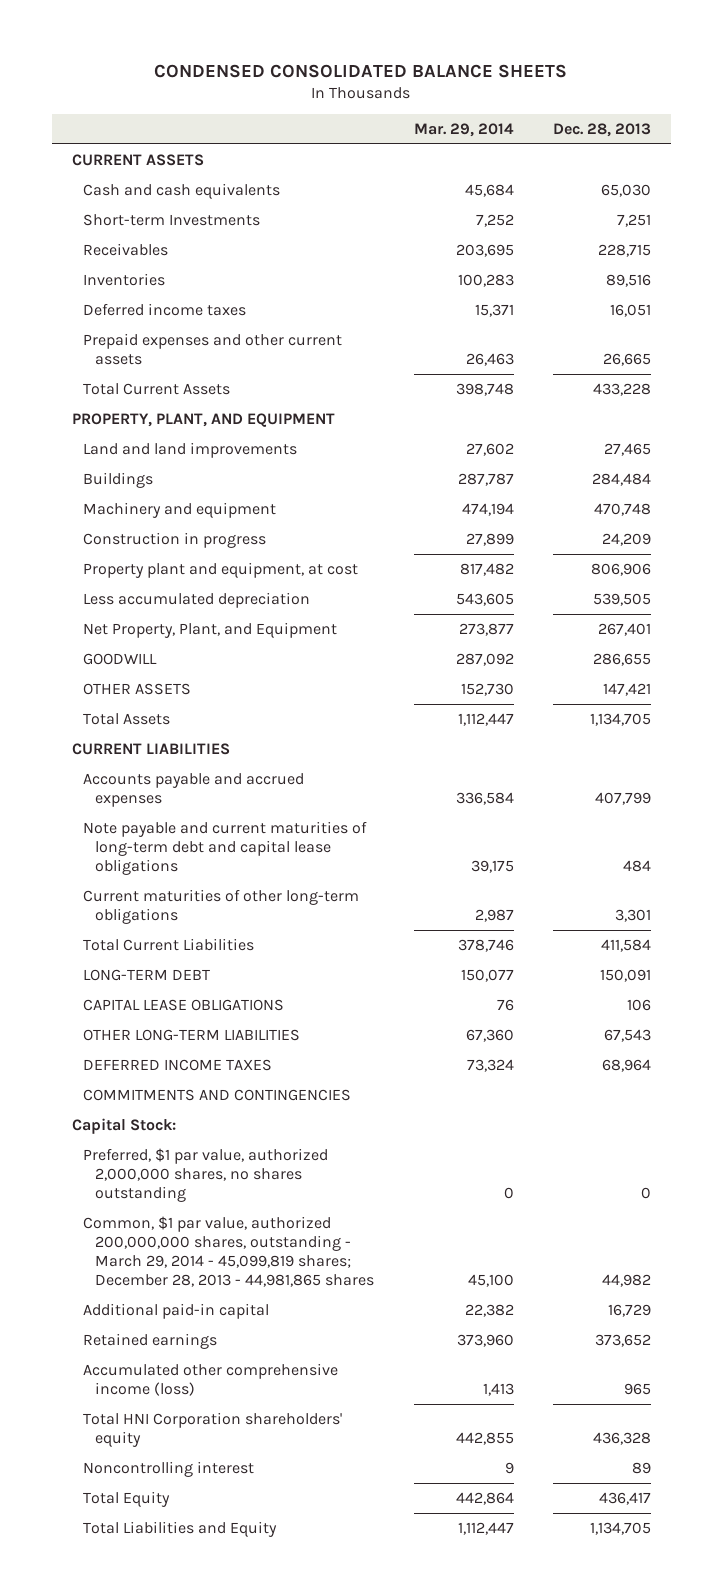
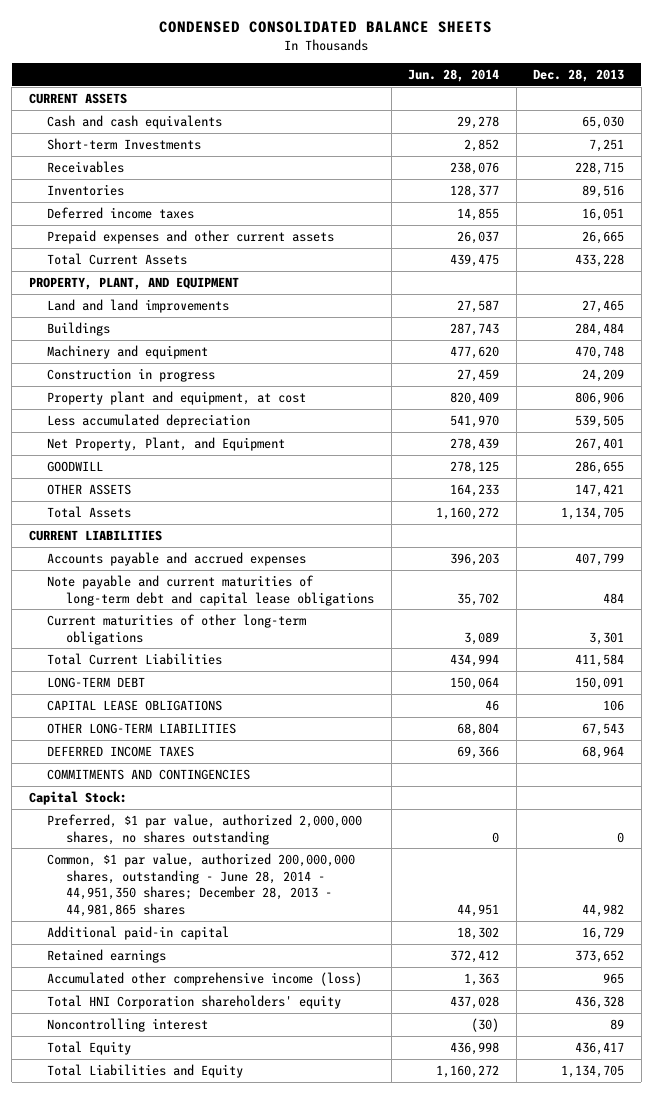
[413,122,514,137] Mar. 29, 2014 -> none
none -> [408,68,500,82] Jun. 28, 2014
[83,1215,375,1288] Common, $1 par value, authorized 200,000,000 shares, outstanding - March 29, 2014 - 45,099,819 shares; December 28, 2013 - 44,981,865 shares -> [47,853,356,917] Common, $1 par value, authorized 200,000,000 shares, outstanding - June 28, 2014 - 44,951,350 shares; December 28, 2013 - 44,981,865 shares

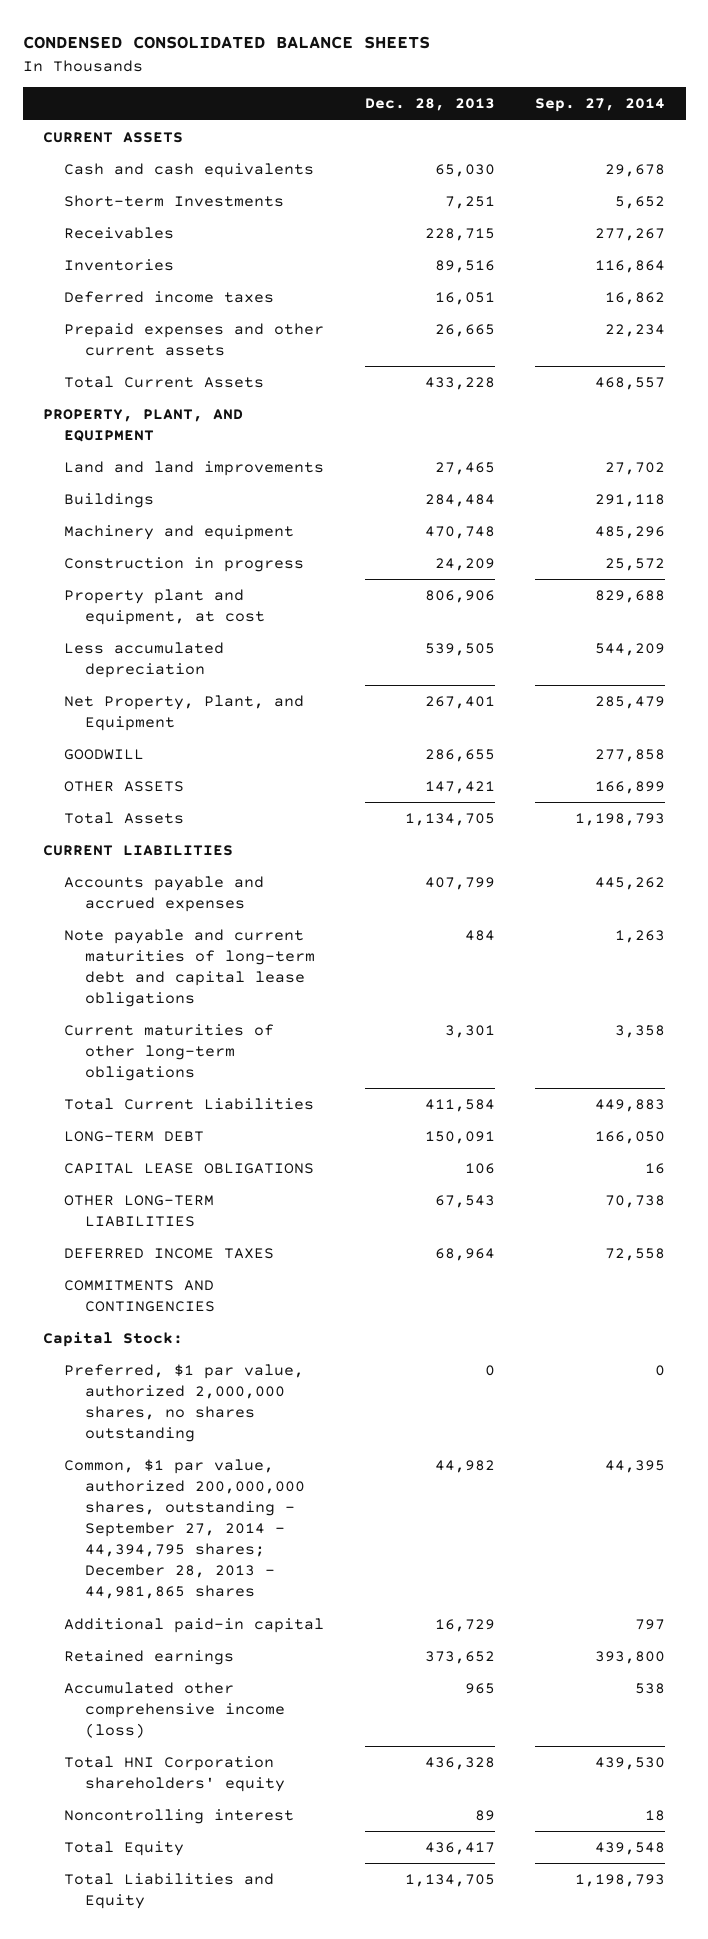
[408,68,500,82] Jun. 28, 2014 -> none
none -> [535,98,666,113] Sep. 27, 2014
[47,853,356,917] Common, $1 par value, authorized 200,000,000 shares, outstanding - June 28, 2014 - 44,951,350 shares; December 28, 2013 - 44,981,865 shares -> [64,1459,306,1600] Common, $1 par value, authorized 200,000,000 shares, outstanding - September 27, 2014 - 44,394,795 shares; December 28, 2013 - 44,981,865 shares

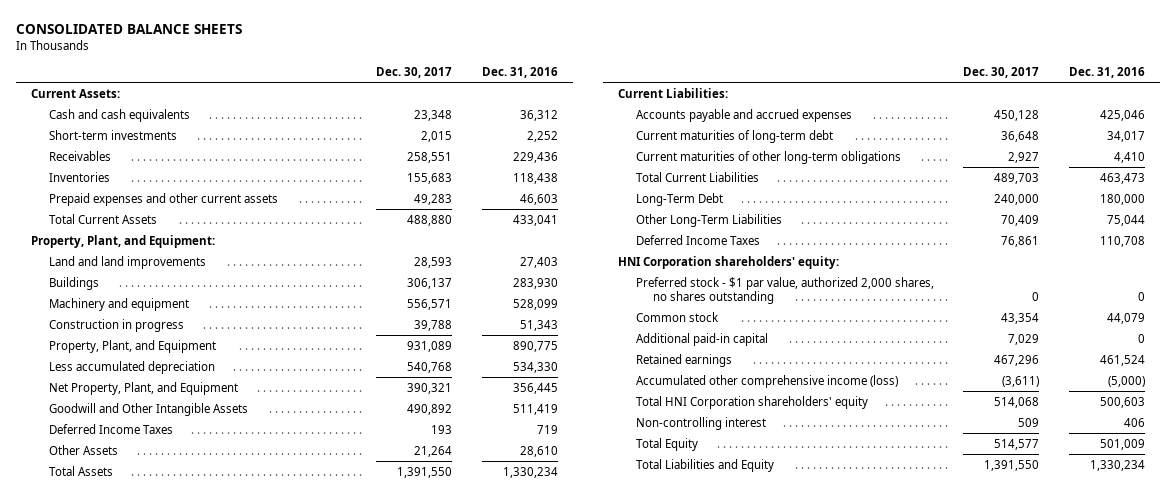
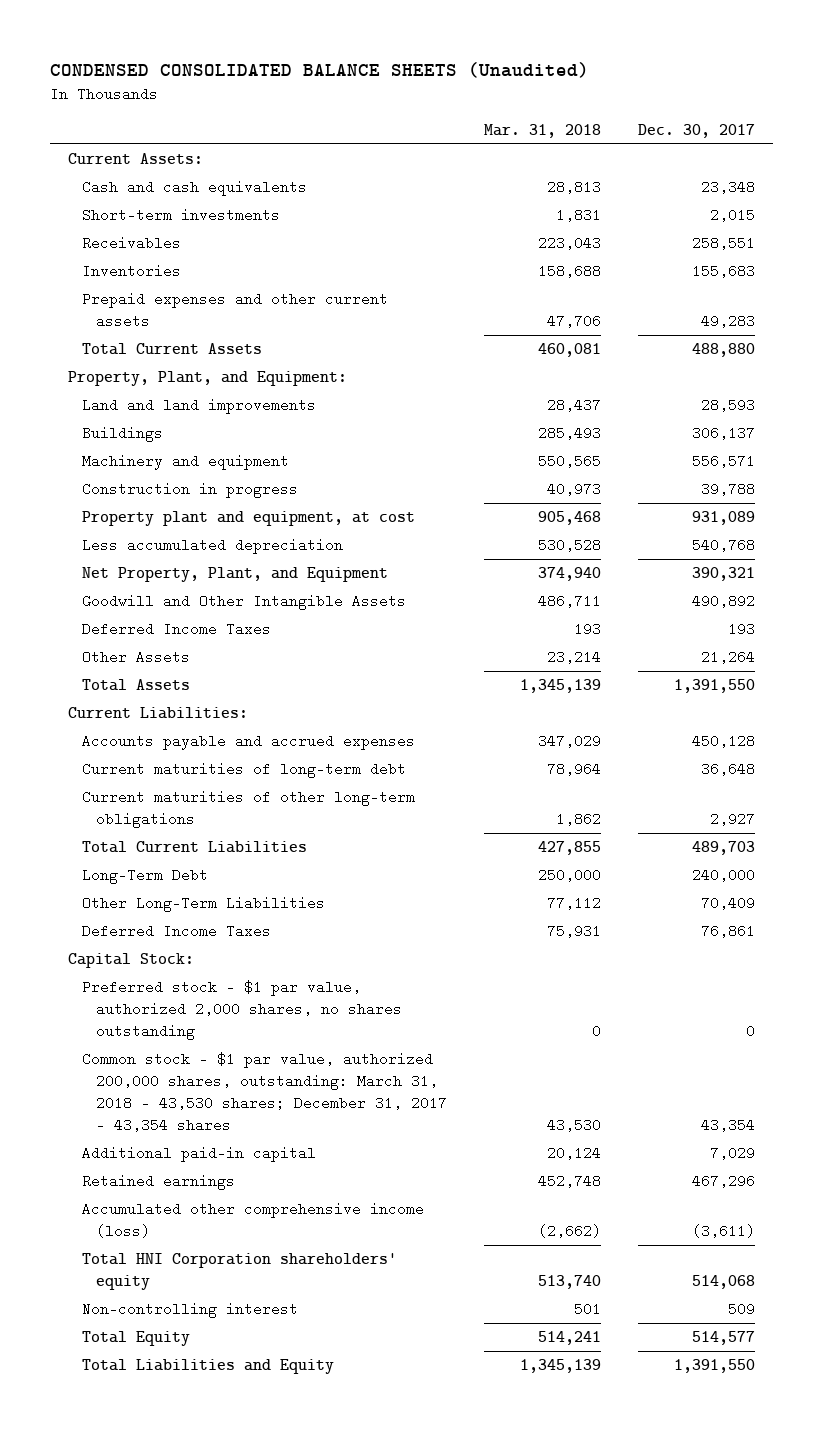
[15,23,242,34] CONSOLIDATED BALANCE SHEETS -> [49,61,589,78] CONDENSED CONSOLIDATED BALANCE SHEETS (Unaudited)
[482,67,559,79] Dec. 31, 2016 -> none
none -> [483,123,601,138] Mar. 31, 2018
[48,339,216,353] Property, Plant, and Equipment -> [81,511,415,527] Property plant and equipment, at cost
[617,255,839,269] HNI Corporation shareholders' equity: -> none
none -> [68,953,195,969] Capital Stock:
[635,311,719,322] Common stock -> [81,1052,447,1132] Common stock - $1 par value, authorized 200,000 shares, outstanding: March 31, 2018 - 43,530 shares; December 31, 2017 - 43,354 shares

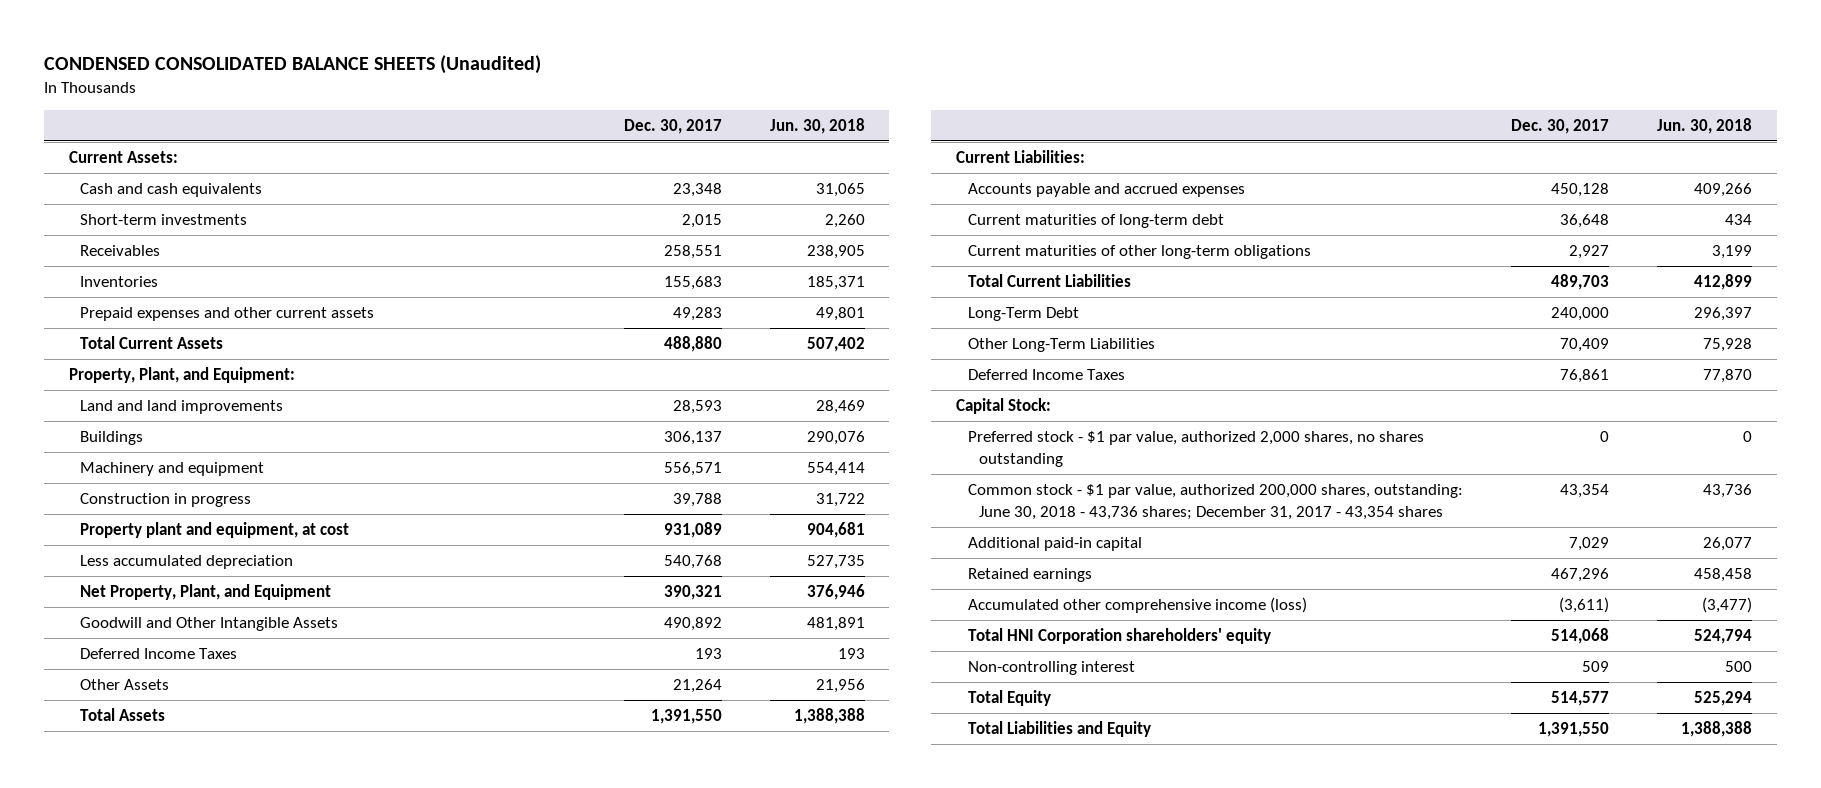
[483,123,601,138] Mar. 31, 2018 -> none
none -> [770,117,866,134] Jun. 30, 2018
[81,1052,447,1132] Common stock - $1 par value, authorized 200,000 shares, outstanding: March 31, 2018 - 43,530 shares; December 31, 2017 - 43,354 shares -> [967,483,1463,520] Common stock - $1 par value, authorized 200,000 shares, outstanding: June 30, 2018 - 43,736 shares; December 31, 2017 - 43,354 shares

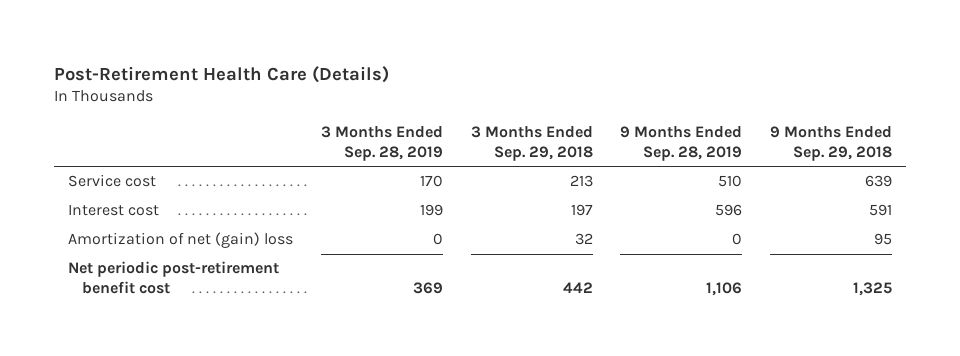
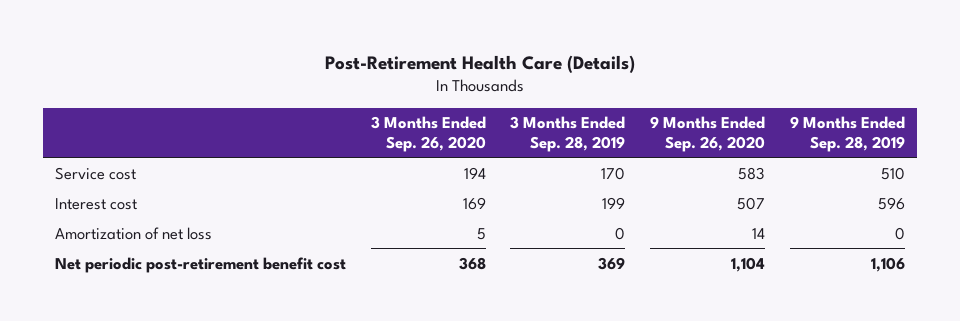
[470,126,593,161] 3 Months Ended Sep. 29, 2018 -> none
[770,126,893,161] 9 Months Ended Sep. 29, 2018 -> none
none -> [370,116,486,152] 3 Months Ended Sep. 26, 2020
none -> [649,116,765,152] 9 Months Ended Sep. 26, 2020
[68,232,294,249] Amortization of net (gain) loss -> [55,226,213,240] Amortization of net loss

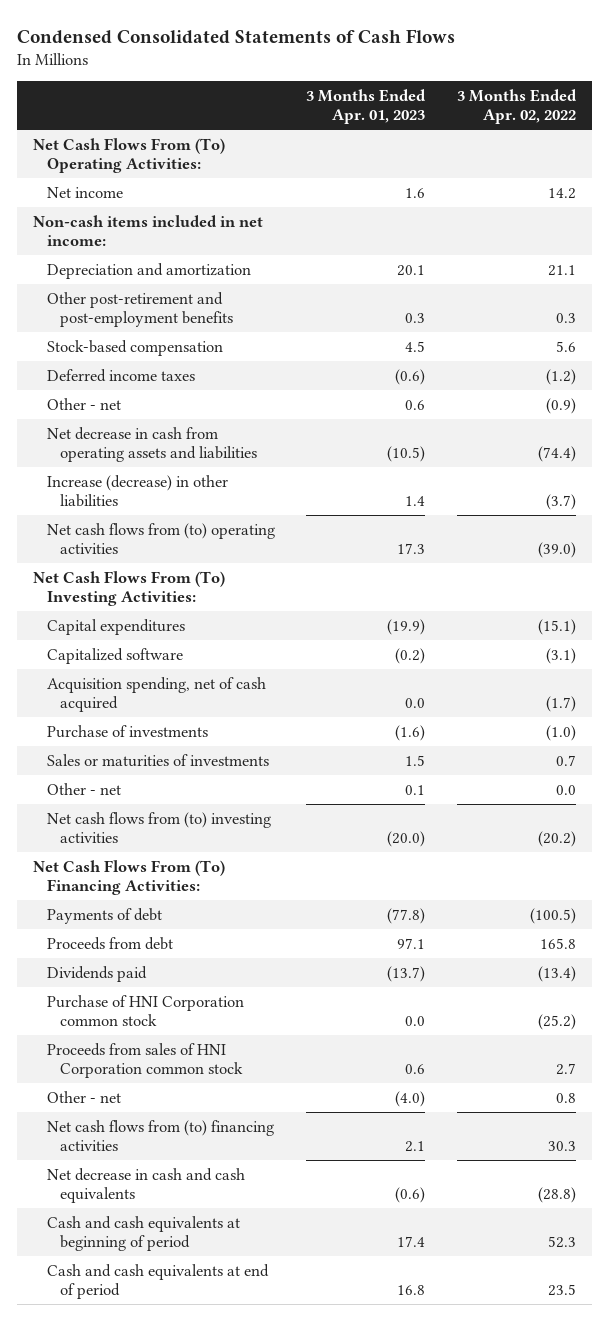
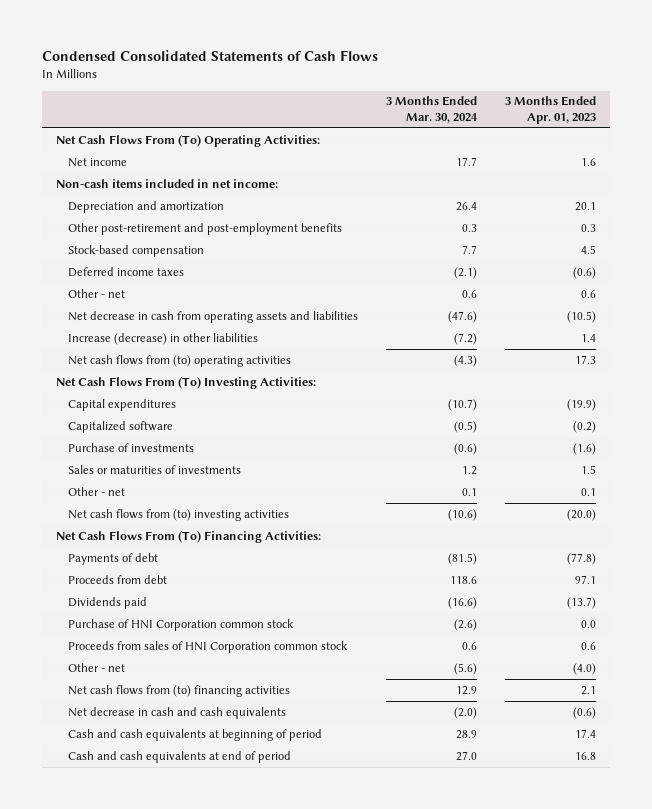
[457,88,578,125] 3 Months Ended Apr. 02, 2022 -> none
none -> [386,96,479,124] 3 Months Ended Mar. 30, 2024
[46,676,266,713] Acquisition spending, net of cash acquired -> none

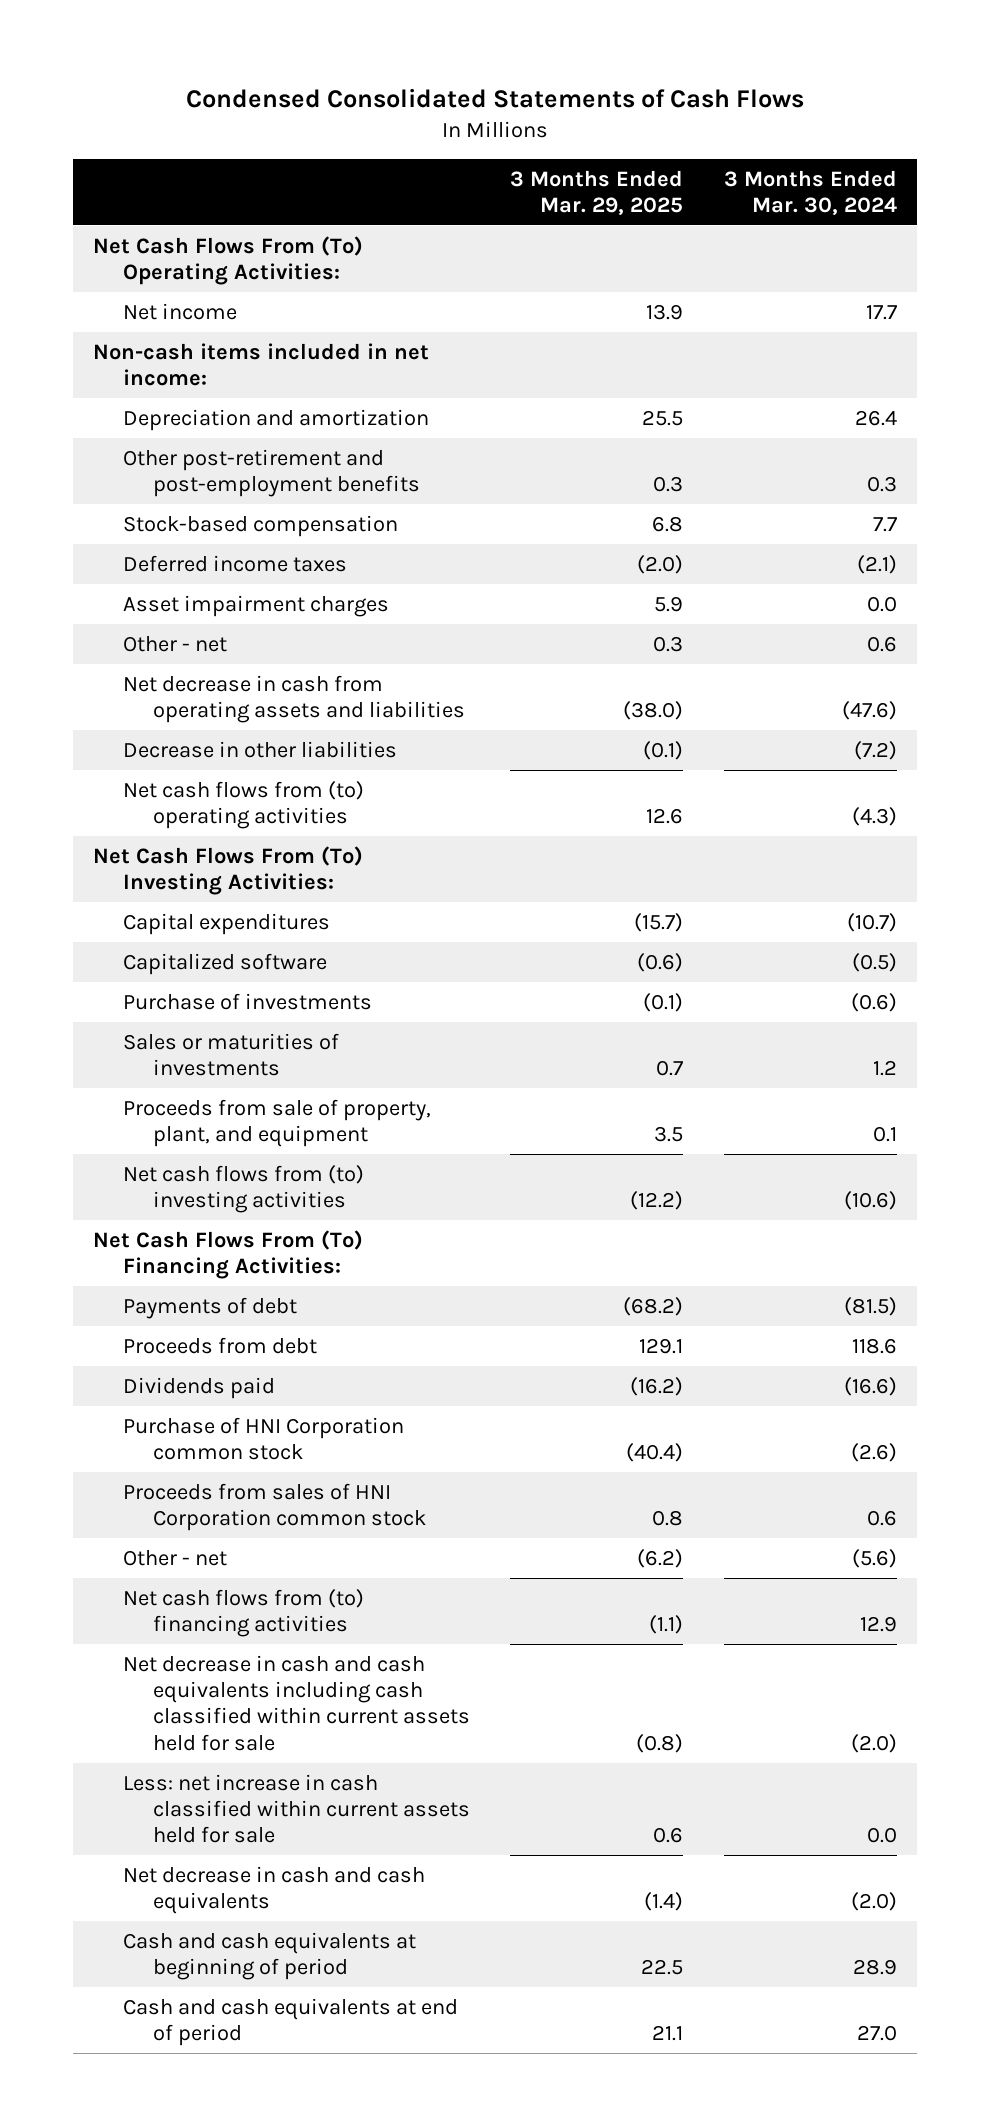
[505,96,597,125] 3 Months Ended Apr. 01, 2023 -> none
none -> [510,169,684,215] 3 Months Ended Mar. 29, 2025
none -> [123,594,390,617] Asset impairment charges
[67,332,258,345] Increase (decrease) in other liabilities -> [123,740,398,758] Decrease in other liabilities
[67,486,125,496] Other - net -> none
none -> [123,1098,432,1148] Proceeds from sale of property, plant, and equipment
none -> [123,1654,470,1751] Net decrease in cash and cash equivalents including cash classified within current assets held for sale
none -> [123,1773,470,1844] Less: net increase in cash classified within current assets held for sale

